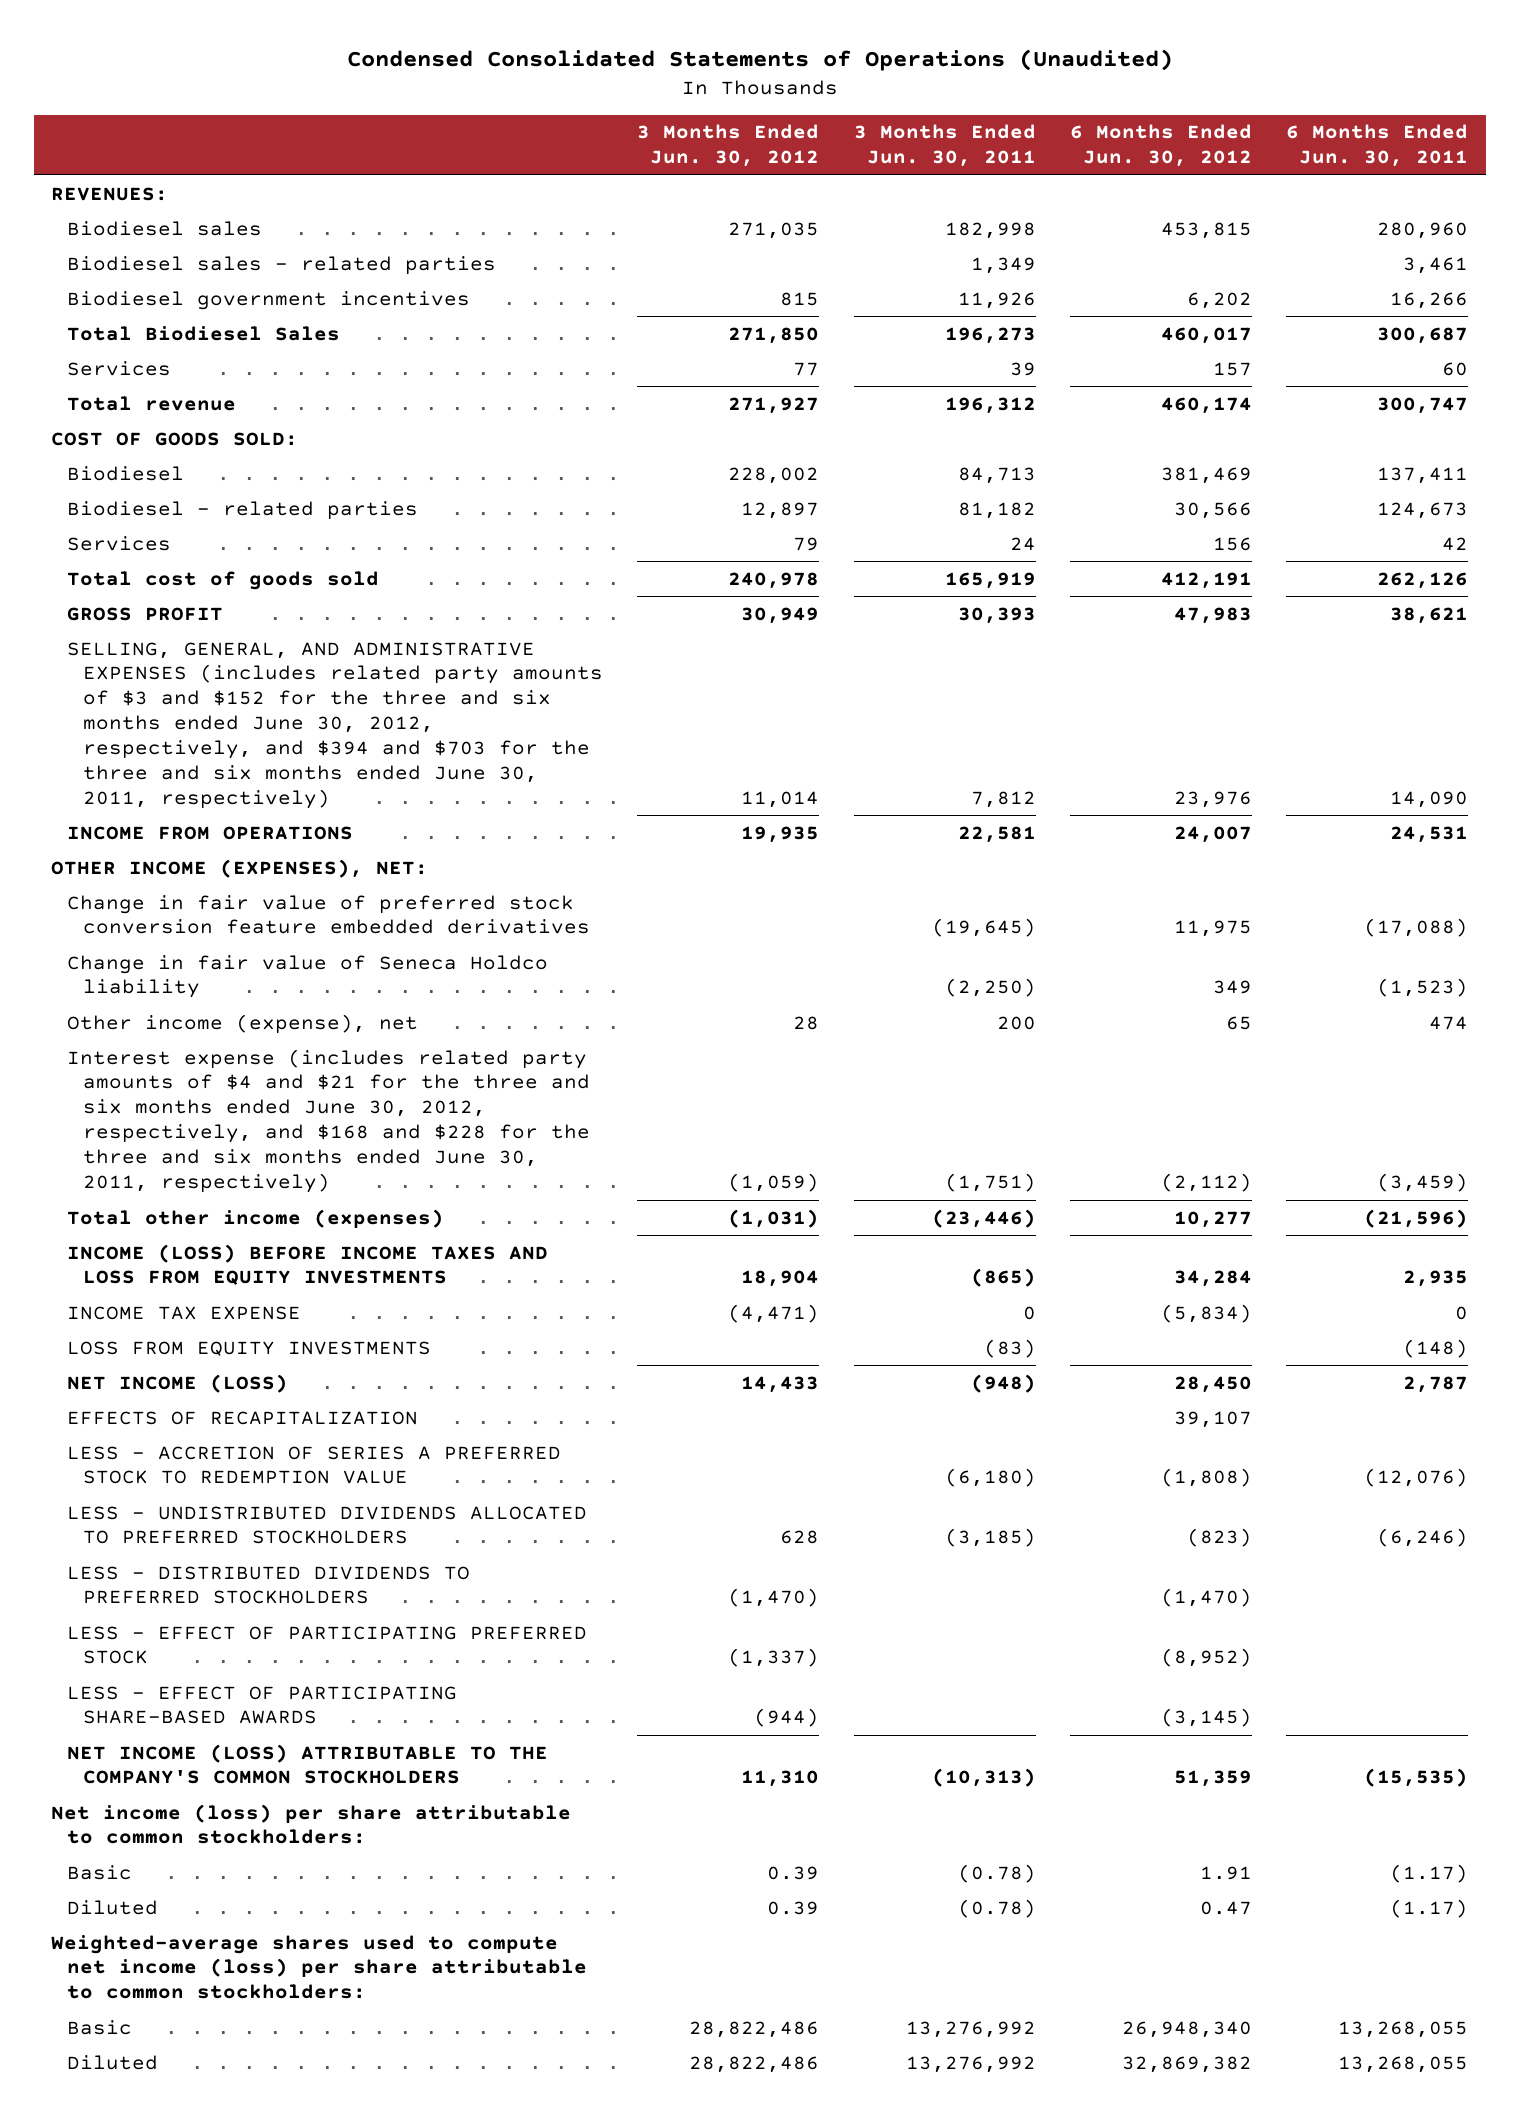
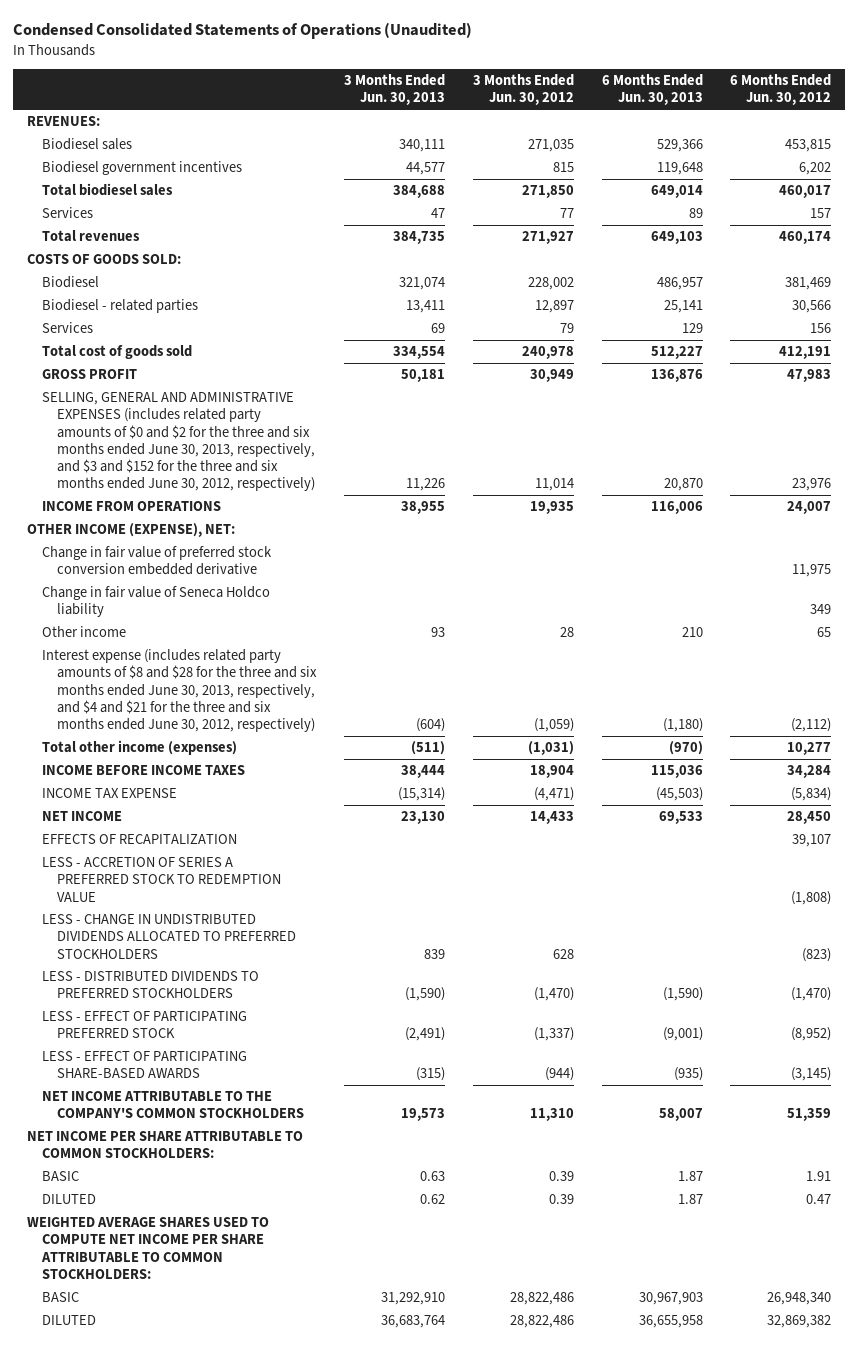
[853,124,1036,168] 3 Months Ended Jun. 30, 2011 -> none
[1286,124,1469,168] 6 Months Ended Jun. 30, 2011 -> none
none -> [344,74,446,106] 3 Months Ended Jun. 30, 2013
none -> [601,74,703,106] 6 Months Ended Jun. 30, 2013
[66,255,496,275] Biodiesel sales - related parties -> none
[66,325,340,341] Total Biodiesel Sales -> [42,183,174,197] Total biodiesel sales
[66,395,236,411] Total revenue -> [42,230,141,243] Total revenues
[50,431,298,446] COST OF GOODS SOLD: -> [26,254,181,265] COSTS OF GOODS SOLD:
[66,641,603,810] SELLING, GENERAL, AND ADMINISTRATIVE EXPENSES (includes related party amounts of $3 and $152 for the three and six months ended June 30, 2012, respectively, and $394 and $703 for the three and six months ended June 30, 2011, respectively) -> [42,392,316,492] SELLING, GENERAL AND ADMINISTRATIVE EXPENSES (includes related party amounts of $0 and $2 for the three and six months ended June 30, 2013, respectively, and $3 and $152 for the three and six months ended June 30, 2012, respectively)
[50,858,428,878] OTHER INCOME (EXPENSES), NET: -> [26,523,235,538] OTHER INCOME (EXPENSE), NET:
[66,894,590,935] Change in fair value of preferred stock conversion feature embedded derivatives -> [42,546,273,576] Change in fair value of preferred stock conversion embedded derivative
[66,1013,418,1034] Other income (expense), net -> [42,626,127,638] Other income
[66,1048,590,1194] Interest expense (includes related party amounts of $4 and $21 for the three and six months ended June 30, 2012, respectively, and $168 and $228 for the three and six months ended June 30, 2011, respectively) -> [42,649,318,733] Interest expense (includes related party amounts of $8 and $28 for the three and six months ended June 30, 2013, respectively, and $4 and $21 for the three and six months ended June 30, 2012, respectively)
[66,1243,548,1286] INCOME (LOSS) BEFORE INCOME TAXES AND LOSS FROM EQUITY INVESTMENTS -> [42,765,246,776] INCOME BEFORE INCOME TAXES
[66,1340,431,1356] LOSS FROM EQUITY INVESTMENTS -> none
[66,1373,288,1393] NET INCOME (LOSS) -> [42,811,123,822] NET INCOME
[66,1505,587,1545] LESS - UNDISTRIBUTED DIVIDENDS ALLOCATED TO PREFERRED STOCKHOLDERS -> [42,914,297,959] LESS - CHANGE IN UNDISTRIBUTED DIVIDENDS ALLOCATED TO PREFERRED STOCKHOLDERS
[66,1743,548,1785] NET INCOME (LOSS) ATTRIBUTABLE TO THE COMPANY'S COMMON STOCKHOLDERS -> [42,1091,305,1119] NET INCOME ATTRIBUTABLE TO THE COMPANY'S COMMON STOCKHOLDERS
[50,1803,571,1845] Net income (loss) per share attributable to common stockholders: -> [26,1131,303,1159] NET INCOME PER SHARE ATTRIBUTABLE TO COMMON STOCKHOLDERS:
[66,1864,132,1880] Basic -> [42,1171,80,1182] BASIC
[66,1899,158,1915] Diluted -> [42,1194,97,1205] DILUTED
[50,1934,587,2000] Weighted-average shares used to compute net income (loss) per share attributable to common stockholders: -> [26,1217,269,1279] WEIGHTED AVERAGE SHARES USED TO COMPUTE NET INCOME PER SHARE ATTRIBUTABLE TO COMMON STOCKHOLDERS:
[66,2019,132,2035] Basic -> [42,1292,80,1303] BASIC
[66,2054,158,2070] Diluted -> [42,1315,97,1326] DILUTED

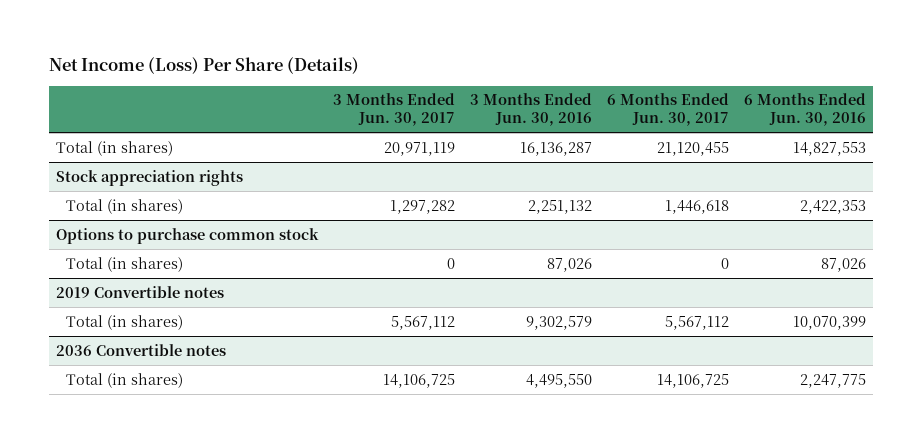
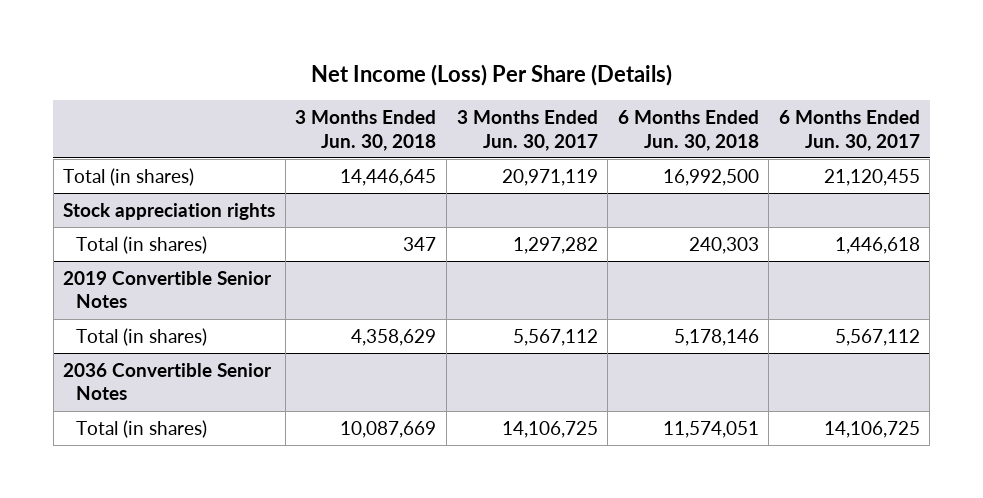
[470,93,593,126] 3 Months Ended Jun. 30, 2016 -> none
[743,93,866,126] 6 Months Ended Jun. 30, 2016 -> none
none -> [295,110,437,151] 3 Months Ended Jun. 30, 2018
none -> [617,110,759,151] 6 Months Ended Jun. 30, 2018
[56,227,320,244] Options to purchase common stock -> none
[66,256,184,272] Total (in shares) -> none
[56,285,225,298] 2019 Convertible notes -> [63,270,273,309] 2019 Convertible Senior Notes
[56,343,227,356] 2036 Convertible notes -> [63,362,273,401] 2036 Convertible Senior Notes

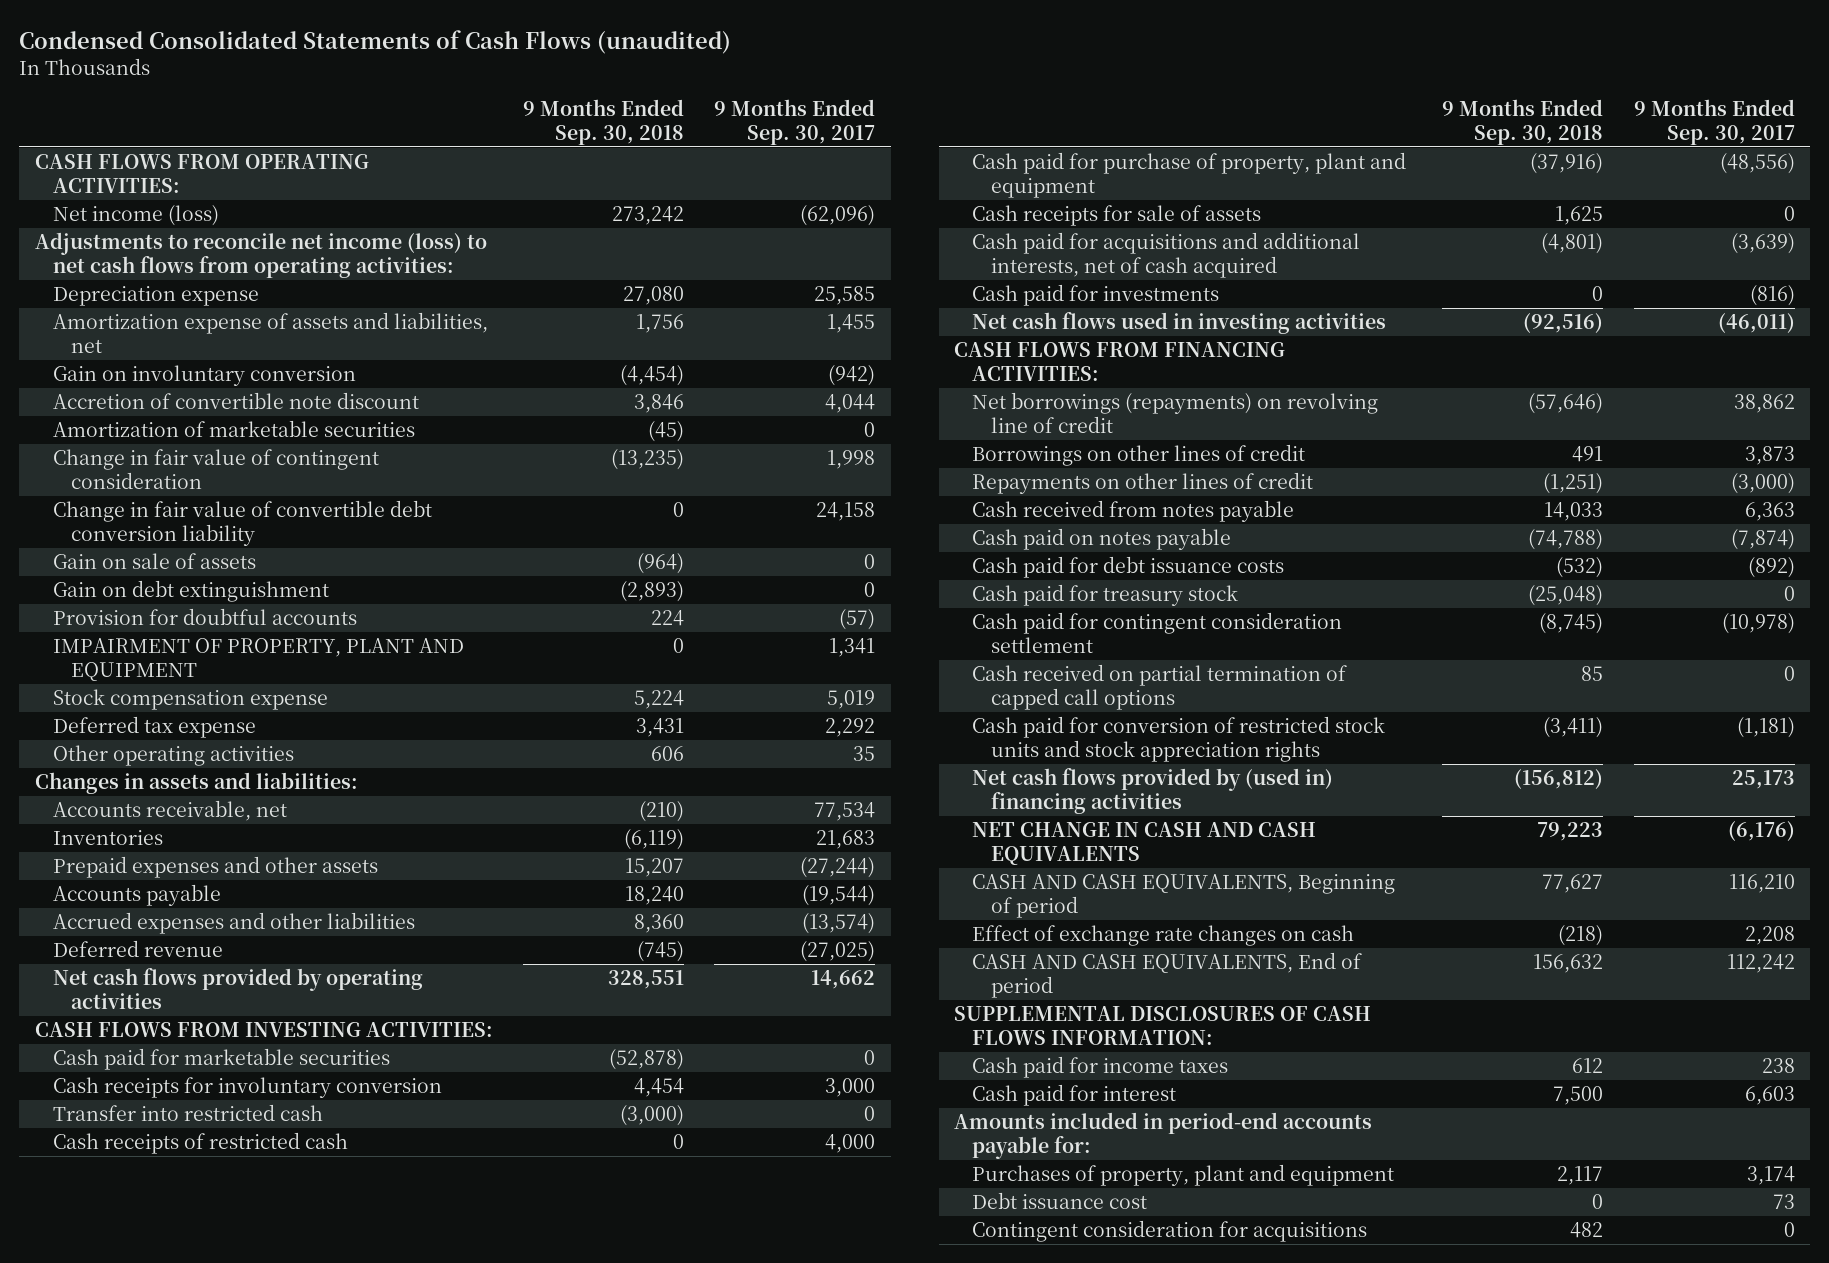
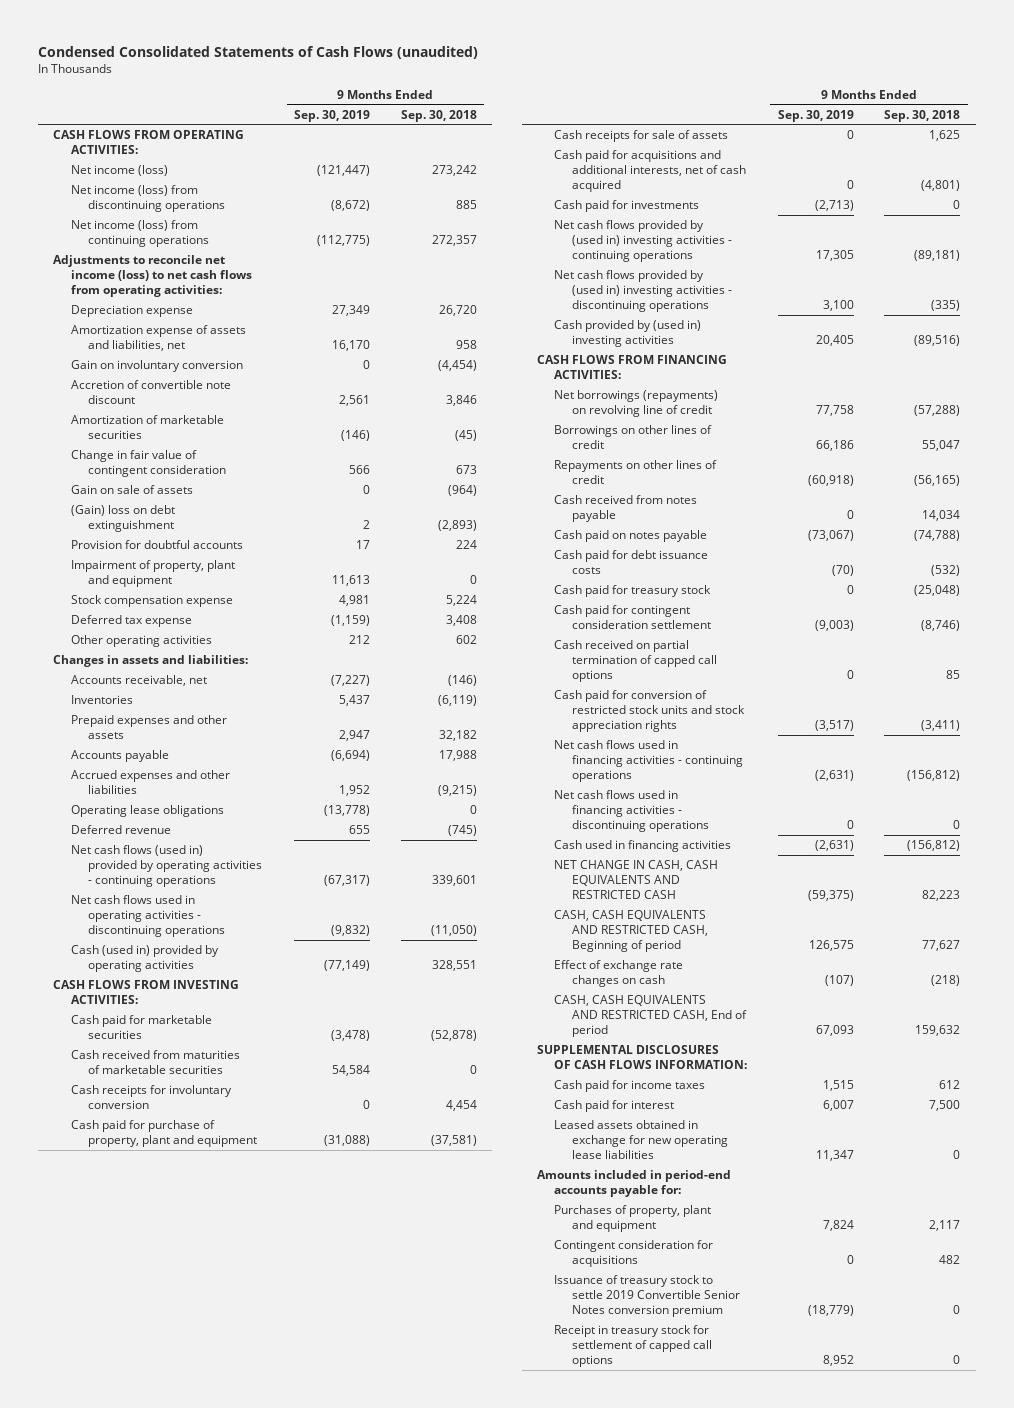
[714,98,876,145] 9 Months Ended Sep. 30, 2017 -> none
none -> [294,109,371,122] Sep. 30, 2019
none -> [70,185,226,213] Net income (loss) from discontinuing operations
none -> [70,220,210,248] Net income (loss) from continuing operations
[622,286,684,306] 27,080 -> [438,305,477,317] 26,720
[635,314,684,334] 1,756 -> [455,340,477,350] 958
[52,500,432,547] Change in fair value of convertible debt conversion liability -> none
[610,449,684,471] (13,235) -> [455,465,477,475] 673
[52,580,329,603] Gain on debt extinguishment -> [70,505,175,533] (Gain) loss on debt extinguishment
[52,638,464,682] IMPAIRMENT OF PROPERTY, PLANT AND EQUIPMENT -> [70,560,235,588] Impairment of property, plant and equipment
[635,718,684,738] 3,431 -> [445,615,477,627] 3,408
[650,746,684,762] 606 -> [455,635,477,645] 602
[638,801,684,823] (210) -> [447,675,477,687] (146)
[624,858,684,878] 15,207 -> [438,730,477,742] 32,182
[624,886,684,906] 18,240 -> [438,750,477,762] 17,988
[633,914,684,934] 8,360 -> [437,785,477,797] (9,215)
none -> [70,805,224,818] Operating lease obligations
[52,968,423,1010] Net cash flows provided by operating activities -> [70,845,263,888] Net cash flows (used in) provided by operating activities - continuing operations
[607,970,684,990] 328,551 -> [431,875,477,887] 339,601
none -> [70,895,226,938] Net cash flows used in operating activities - discontinuing operations
none -> [70,945,219,973] Cash (used in) provided by operating activities
none -> [70,1050,240,1075] Cash received from maturities of marketable securities
[52,1104,323,1122] Transfer into restricted cash -> none
[52,1132,348,1155] Cash receipts of restricted cash -> none
[1530,153,1604,175] (37,916) -> [430,1135,477,1147] (37,581)
[972,312,1387,335] Net cash flows used in investing activities -> [554,220,732,263] Net cash flows provided by (used in) investing activities - continuing operations
[1523,313,1604,334] (92,516) -> [914,250,961,262] (89,181)
none -> [554,270,732,313] Net cash flows provided by (used in) investing activities - discontinuing operations
none -> [554,320,702,348] Cash provided by (used in) investing activities
[1528,393,1604,415] (57,646) -> [914,405,961,417] (57,288)
[1572,446,1604,463] 491 -> [922,440,961,452] 55,047
[1543,473,1604,495] (1,251) -> [914,475,961,487] (56,165)
[1544,502,1604,522] 14,033 -> [922,510,961,522] 14,034
[1539,613,1604,635] (8,745) -> [921,620,961,632] (8,746)
[972,768,1334,815] Net cash flows provided by (used in) financing activities -> [554,740,743,783] Net cash flows used in financing activities - continuing operations
none -> [554,790,709,833] Net cash flows used in financing activities - discontinuing operations
none -> [554,840,732,853] Cash used in financing activities
[972,822,1317,866] NET CHANGE IN CASH AND CASH EQUIVALENTS -> [554,860,719,900] NET CHANGE IN CASH, CASH EQUIVALENTS AND RESTRICTED CASH
[1537,822,1604,842] 79,223 -> [922,890,961,902] 82,223
[972,874,1396,919] CASH AND CASH EQUIVALENTS, Beginning of period -> [554,910,708,953] CASH, CASH EQUIVALENTS AND RESTRICTED CASH, Beginning of period
[972,952,1363,999] CASH AND CASH EQUIVALENTS, End of period -> [554,995,747,1038] CASH, CASH EQUIVALENTS AND RESTRICTED CASH, End of period
[1533,954,1604,974] 156,632 -> [915,1025,961,1037] 159,632
none -> [554,1120,728,1160] Leased assets obtained in exchange for new operating lease liabilities
[972,1192,1148,1210] Debt issuance cost -> none
none -> [554,1275,740,1318] Issuance of treasury stock to settle 2019 Convertible Senior Notes conversion premium
none -> [554,1325,712,1368] Receipt in treasury stock for settlement of capped call options

